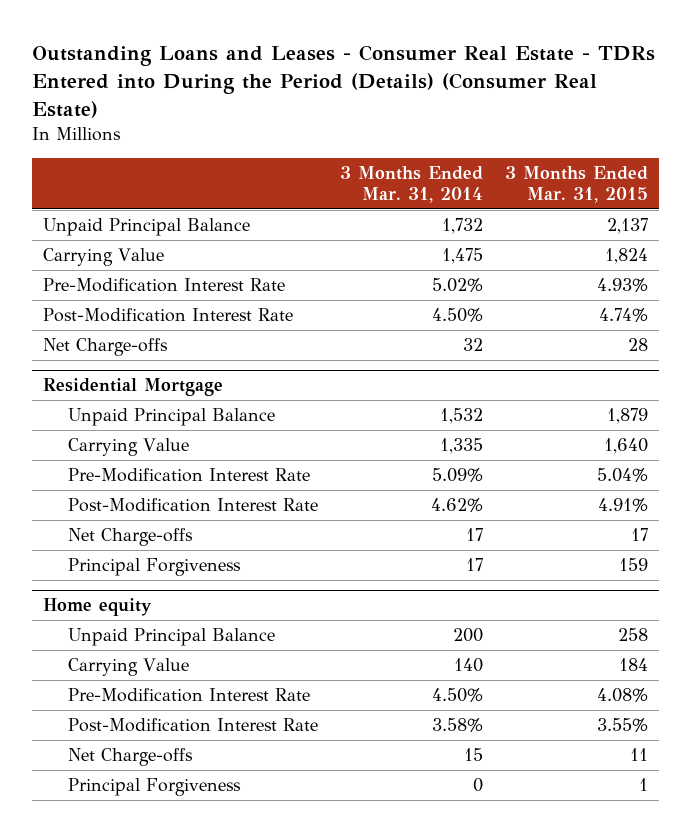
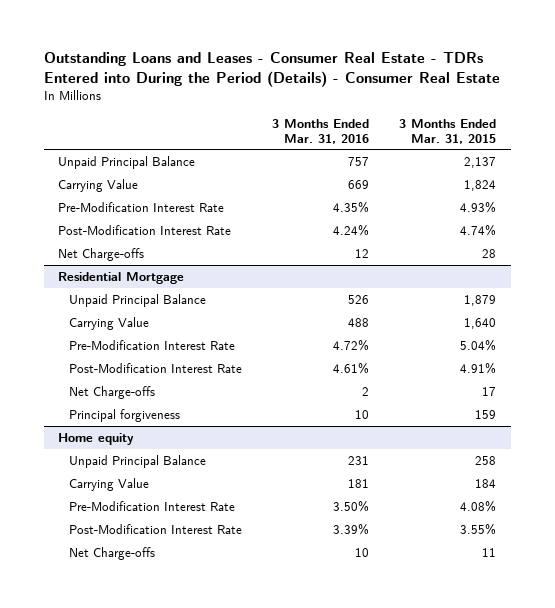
[32,45,656,119] Outstanding Loans and Leases - Consumer Real Estate - TDRs Entered into During the Period (Details) (Consumer Real Estate) -> [43,52,500,87] Outstanding Loans and Leases - Consumer Real Estate - TDRs Entered into During the Period (Details) - Consumer Real Estate
[340,166,484,204] 3 Months Ended Mar. 31, 2014 -> none
none -> [272,119,370,144] 3 Months Ended Mar. 31, 2016
[68,558,242,577] Principal Forgiveness -> [69,408,181,422] Principal forgiveness
[68,778,242,797] Principal Forgiveness -> none

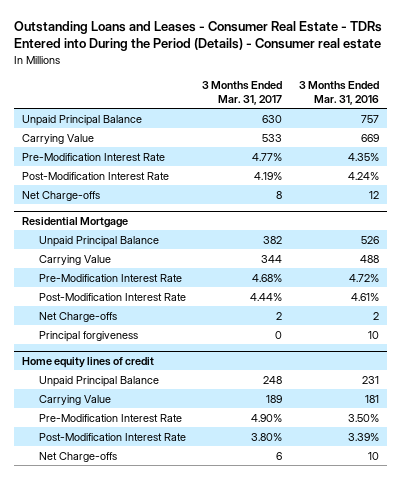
[43,52,500,87] Outstanding Loans and Leases - Consumer Real Estate - TDRs Entered into During the Period (Details) - Consumer Real Estate -> [13,21,382,52] Outstanding Loans and Leases - Consumer Real Estate - TDRs Entered into During the Period (Details) - Consumer real estate
[399,119,497,144] 3 Months Ended Mar. 31, 2015 -> none
none -> [202,80,283,105] 3 Months Ended Mar. 31, 2017
[58,432,135,445] Home equity -> [21,356,154,368] Home equity lines of credit

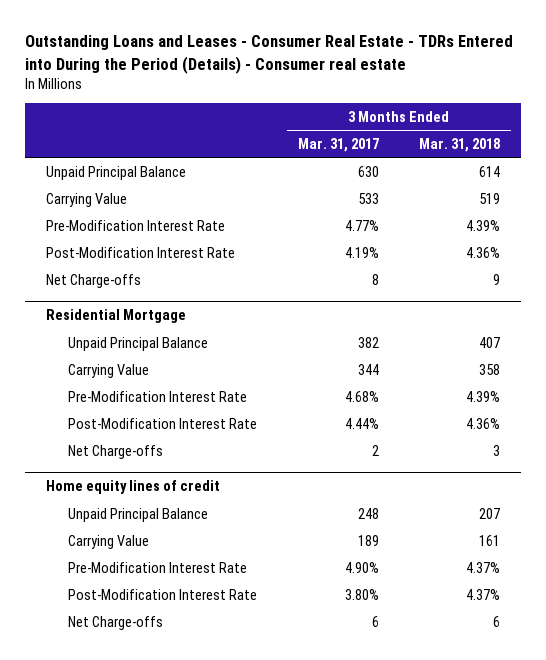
[298,80,379,105] 3 Months Ended Mar. 31, 2016 -> none
none -> [419,137,501,152] Mar. 31, 2018
[38,330,138,342] Principal forgiveness -> none

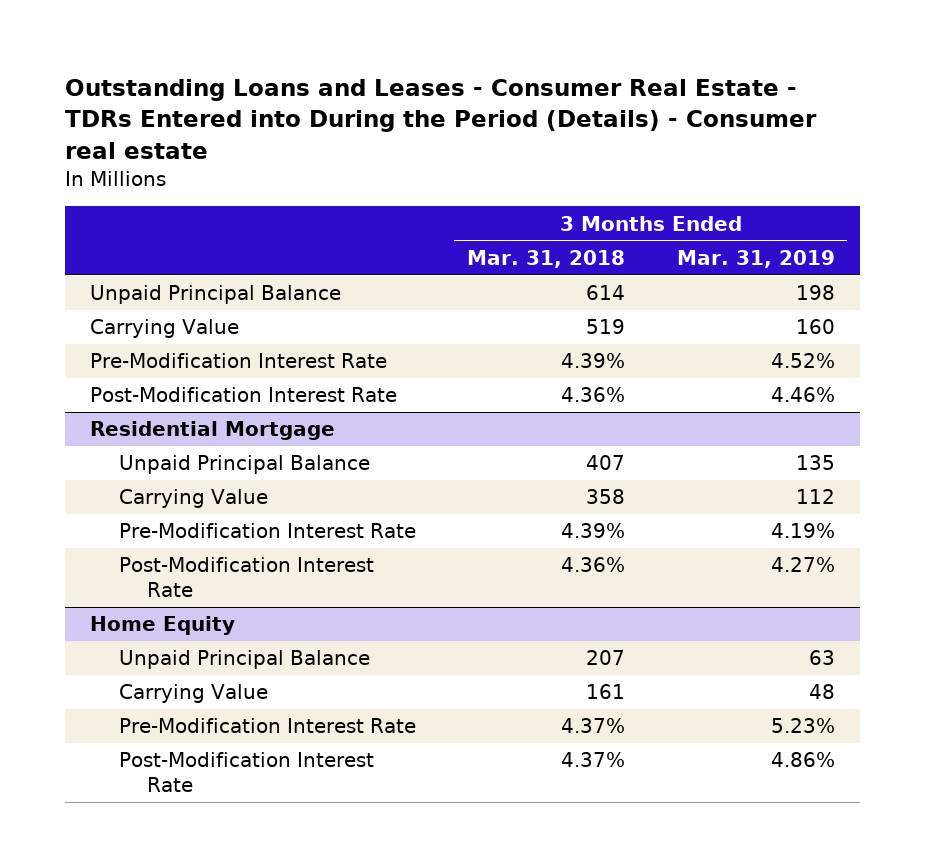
[297,137,379,152] Mar. 31, 2017 -> none
none -> [676,249,835,268] Mar. 31, 2019
[45,273,141,288] Net Charge-offs -> none
[67,444,163,459] Net Charge-offs -> none
[45,480,220,495] Home equity lines of credit -> [90,616,236,636] Home Equity
[67,615,163,630] Net Charge-offs -> none

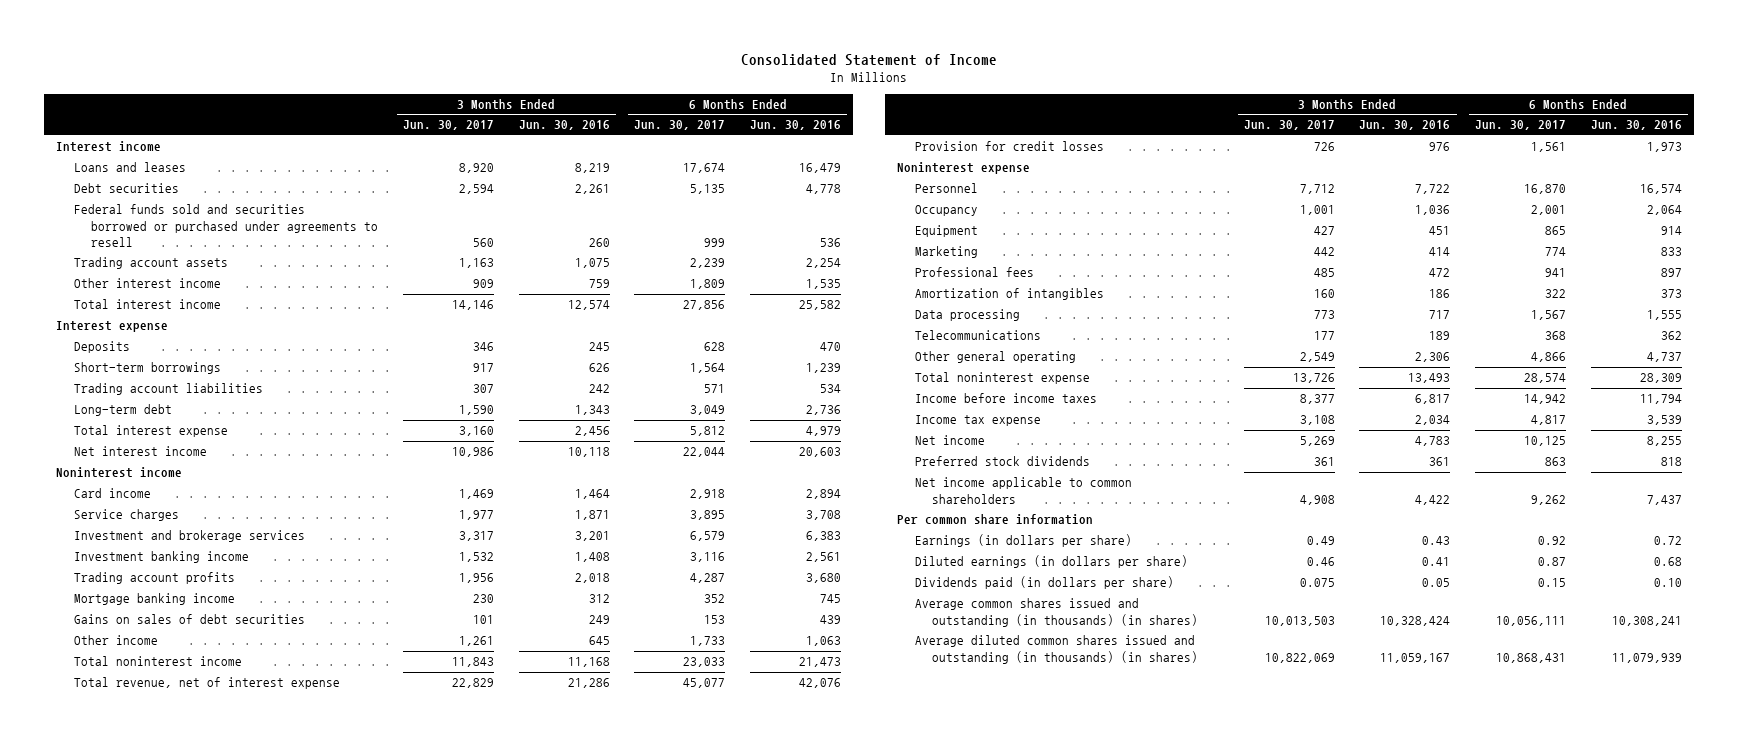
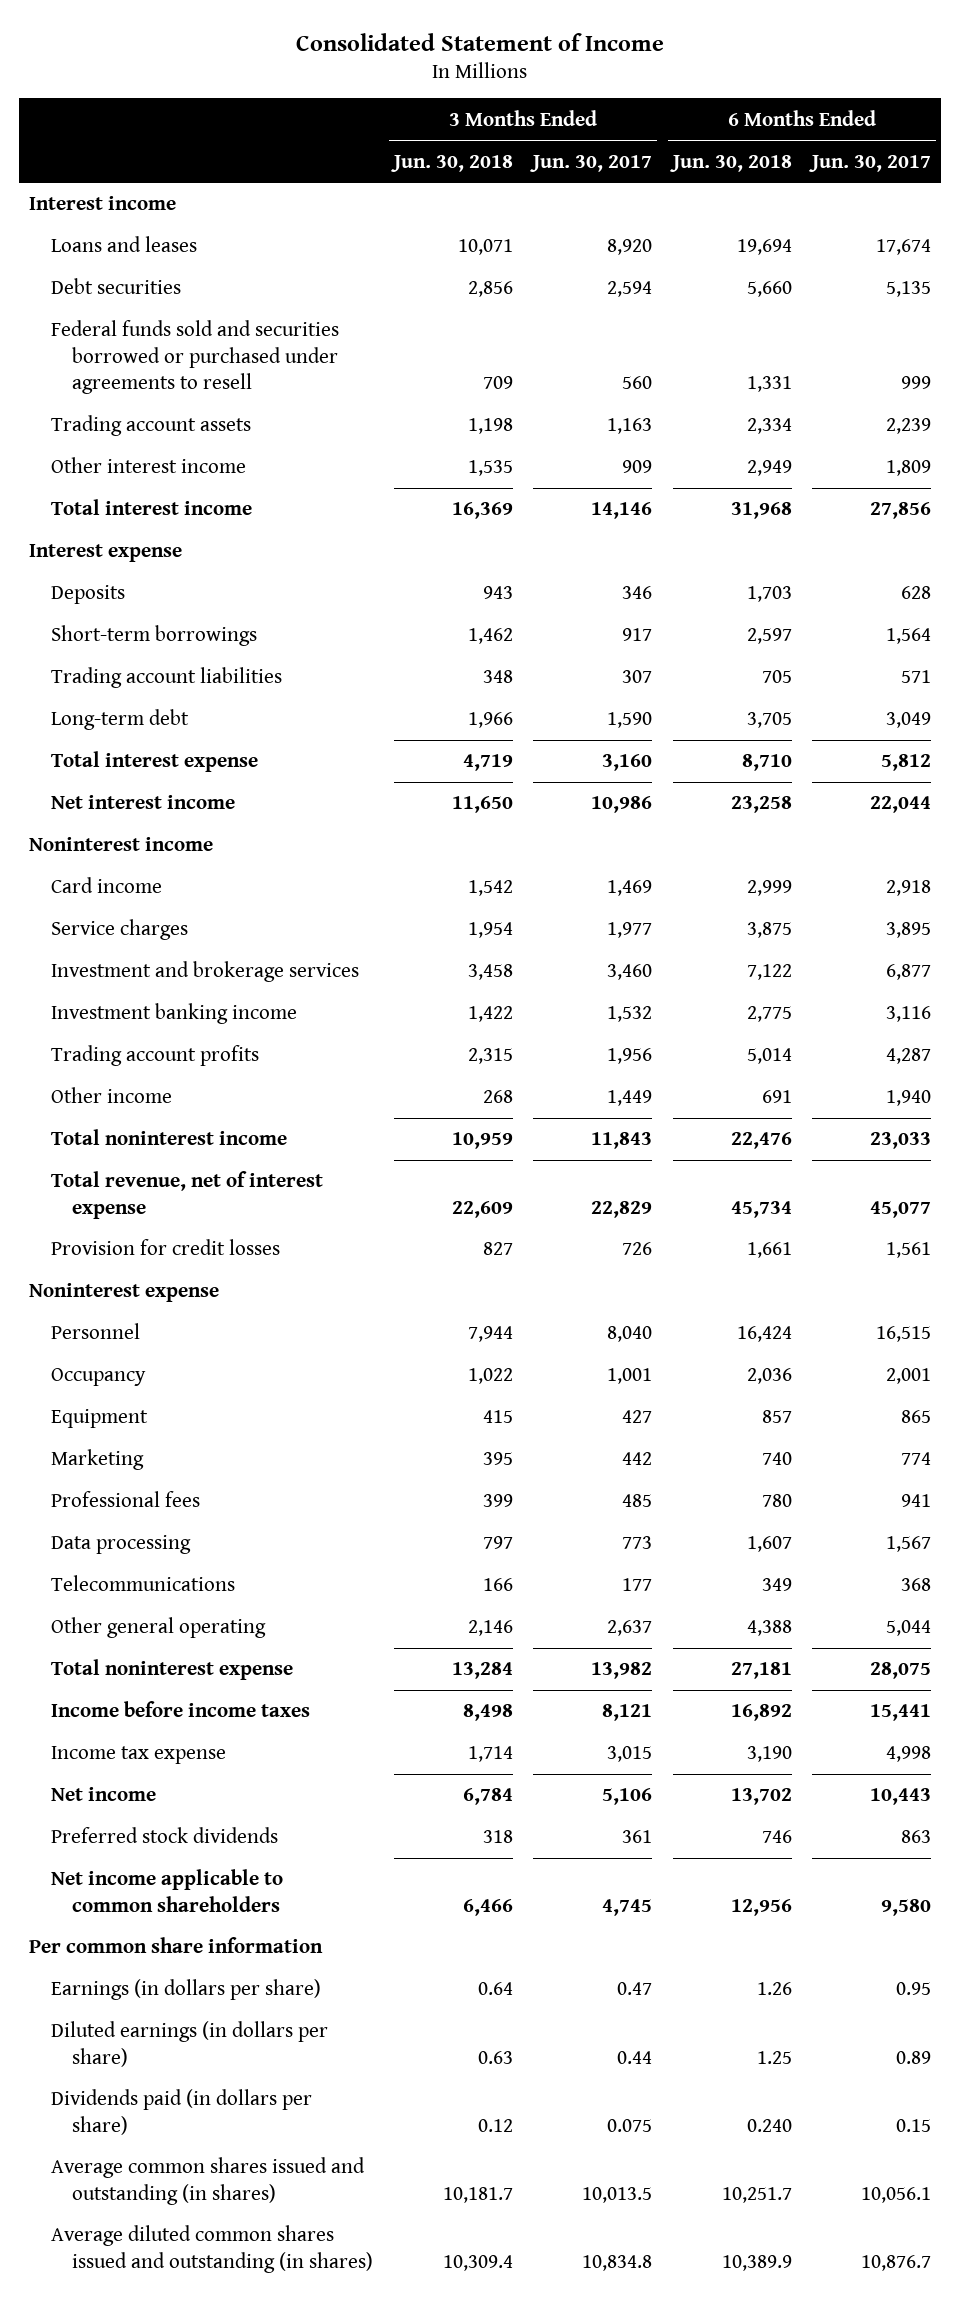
[518,120,610,131] Jun. 30, 2016 -> none
[749,120,841,131] Jun. 30, 2016 -> none
none -> [390,154,513,172] Jun. 30, 2018
none -> [669,154,792,172] Jun. 30, 2018
[458,531,494,542] 3,317 -> [607,964,653,981] 3,460
[690,531,726,542] 6,579 -> [886,964,932,981] 6,877
[73,593,235,606] Mortgage banking income -> none
[73,614,305,625] Gains on sales of debt securities -> none
[458,636,494,647] 1,261 -> [607,1090,653,1107] 1,449
[690,636,726,647] 1,733 -> [886,1090,932,1107] 1,940
[1299,184,1335,195] 7,712 -> [607,1326,653,1343] 8,040
[1524,184,1567,195] 16,870 -> [876,1326,932,1343] 16,515
[914,288,1104,301] Amortization of intangibles -> none
[1299,352,1335,363] 2,549 -> [607,1620,653,1637] 2,637
[1531,352,1567,363] 4,866 -> [886,1620,932,1637] 5,044
[1292,373,1335,384] 13,726 -> [591,1662,653,1680] 13,982
[1524,373,1567,384] 28,574 -> [870,1662,932,1680] 28,075
[1299,394,1335,405] 8,377 -> [602,1704,653,1722] 8,121
[1524,394,1567,405] 14,942 -> [870,1704,932,1722] 15,441
[1299,415,1335,426] 3,108 -> [607,1746,653,1763] 3,015
[1531,415,1567,426] 4,817 -> [886,1746,932,1763] 4,998
[1299,436,1335,447] 5,269 -> [602,1788,653,1806] 5,106
[1524,436,1567,447] 10,125 -> [870,1788,932,1806] 10,443
[1299,494,1335,505] 4,908 -> [602,1898,653,1916] 4,745
[1531,494,1567,505] 9,262 -> [881,1898,932,1916] 9,580
[1306,536,1335,546] 0.49 -> [617,1982,653,1996] 0.47
[1538,536,1567,546] 0.92 -> [896,1982,932,1996] 0.95
[1306,557,1335,567] 0.46 -> [617,2050,653,2064] 0.44
[1538,557,1567,567] 0.87 -> [896,2050,932,2064] 0.89
[914,598,1199,627] Average common shares issued and outstanding (in thousands) (in shares) -> [50,2157,365,2205] Average common shares issued and outstanding (in shares)
[1264,615,1335,626] 10,013,503 -> [582,2186,653,2203] 10,013.5
[1496,615,1567,626] 10,056,111 -> [861,2186,932,2203] 10,056.1
[914,635,1199,664] Average diluted common shares issued and outstanding (in thousands) (in shares) -> [50,2225,374,2273] Average diluted common shares issued and outstanding (in shares)
[1264,652,1335,663] 10,822,069 -> [582,2254,653,2271] 10,834.8
[1496,652,1567,663] 10,868,431 -> [861,2254,932,2271] 10,876.7

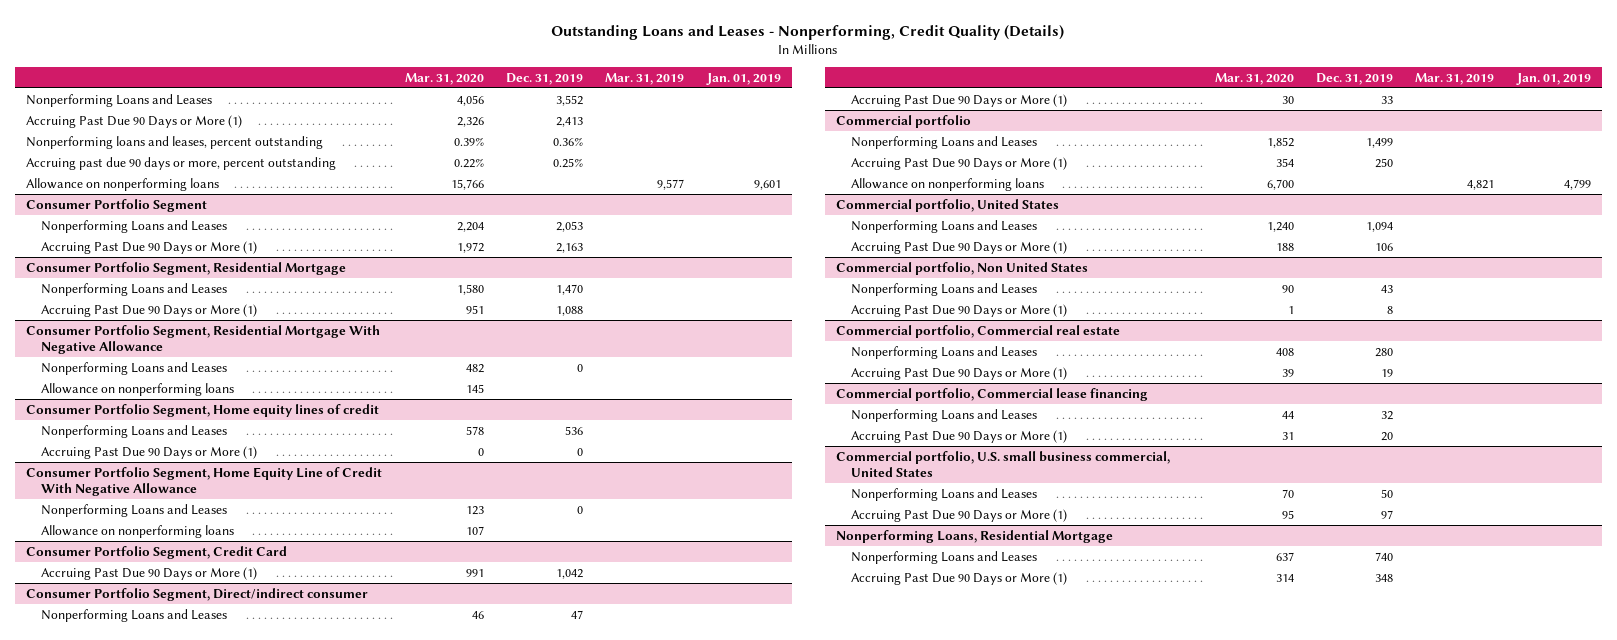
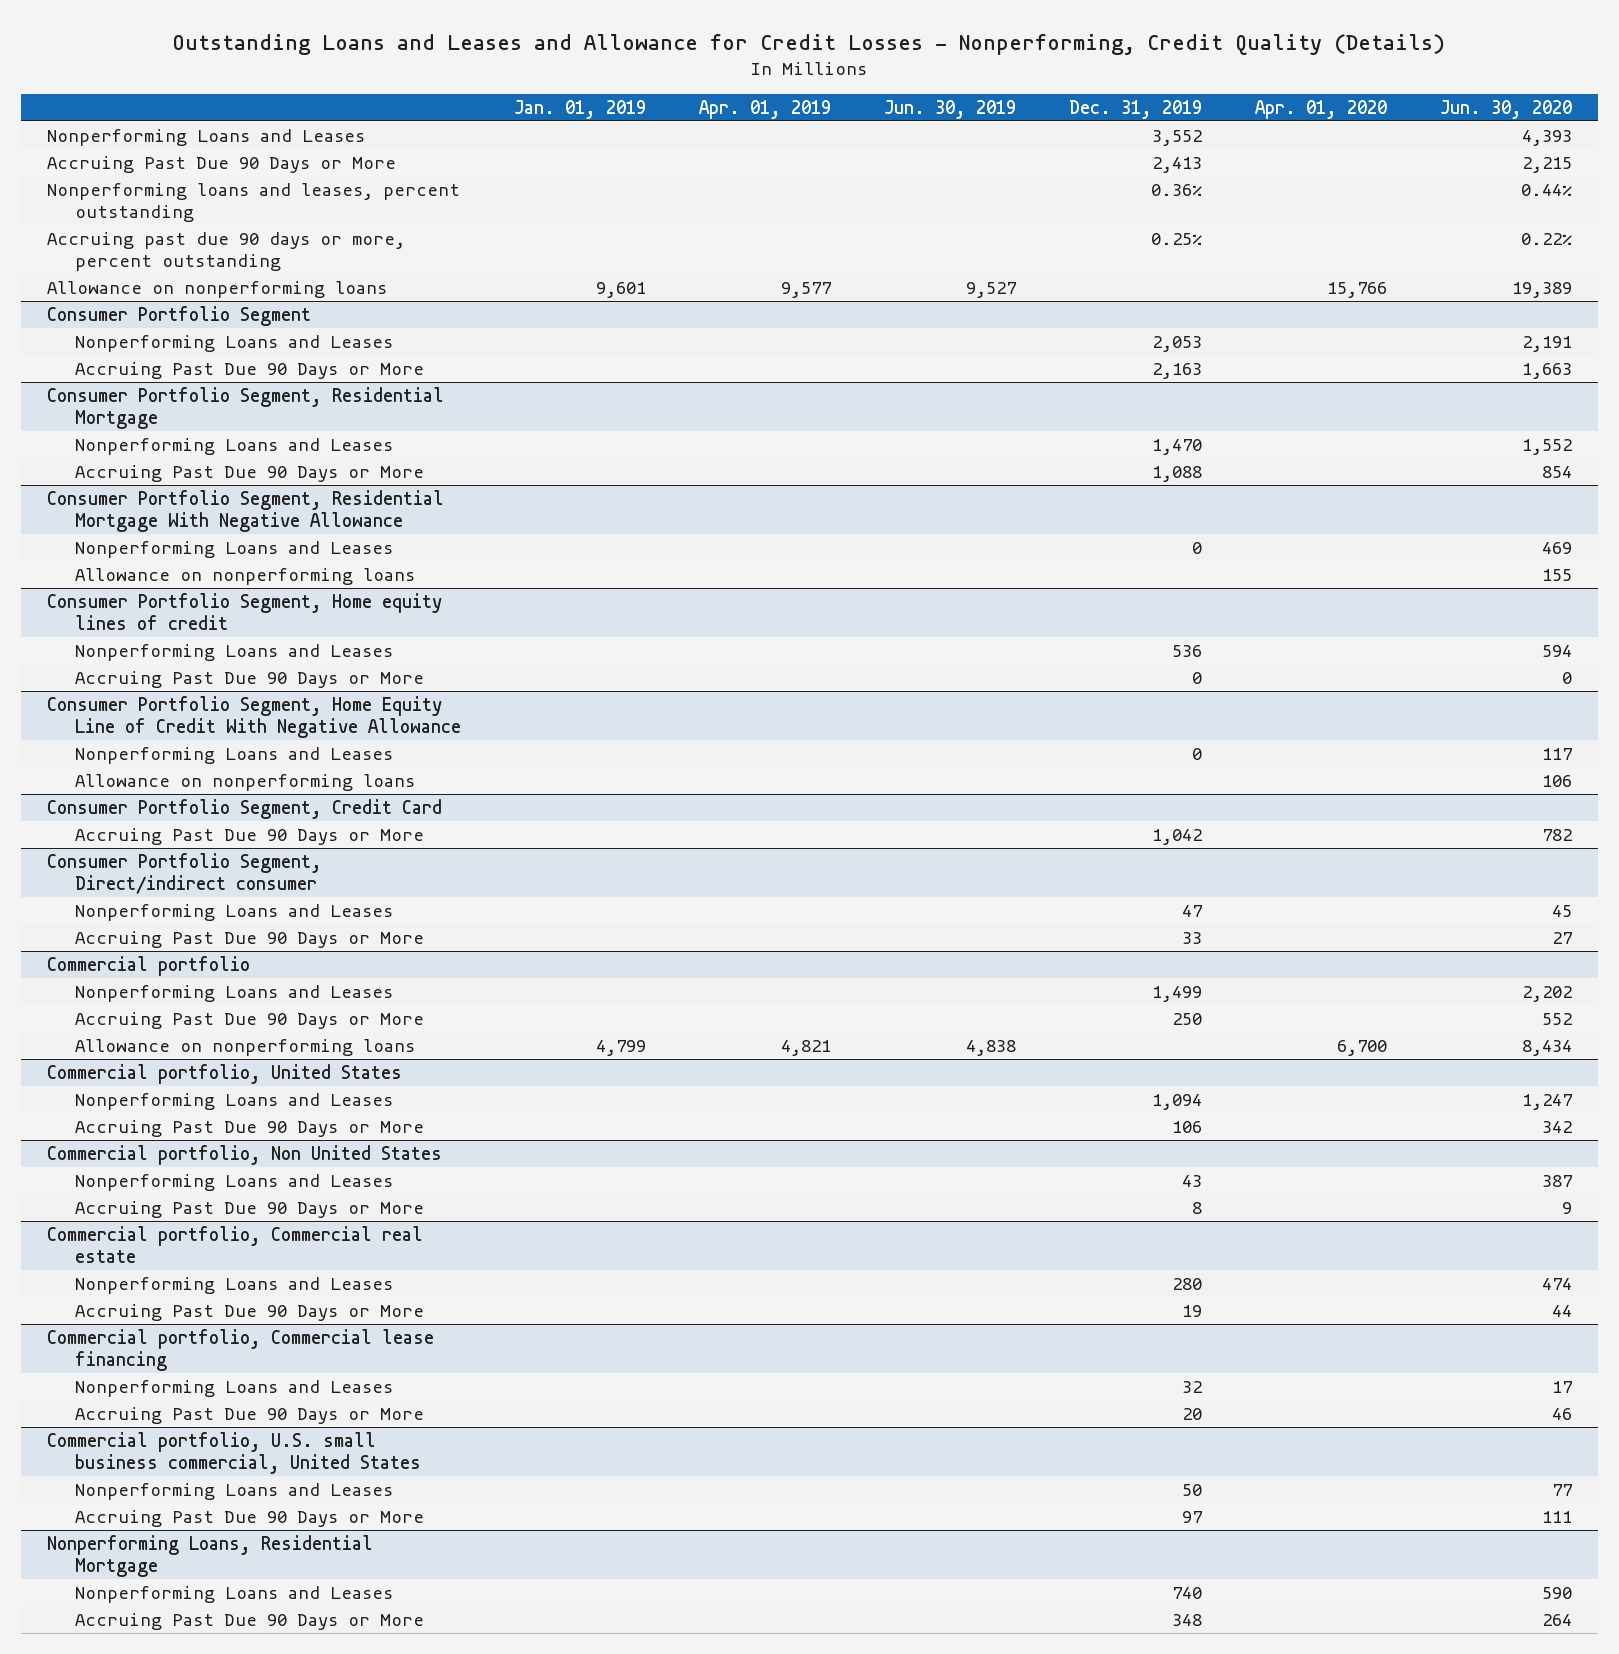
[551,24,1065,40] Outstanding Loans and Leases - Nonperforming, Credit Quality (Details) -> [172,33,1446,55] Outstanding Loans and Leases and Allowance for Credit Losses - Nonperforming, Credit Quality (Details)
[404,72,484,85] Mar. 31, 2020 -> none
[605,72,685,85] Mar. 31, 2019 -> none
none -> [698,99,831,119] Apr. 01, 2019
none -> [883,99,1016,119] Jun. 30, 2019
none -> [1254,99,1387,119] Apr. 01, 2020
none -> [1439,99,1572,119] Jun. 30, 2020
[26,114,243,128] Accruing Past Due 90 Days or More (1) -> [47,155,397,173] Accruing Past Due 90 Days or More
[40,240,257,254] Accruing Past Due 90 Days or More (1) -> [74,361,424,379] Accruing Past Due 90 Days or More
[40,303,257,317] Accruing Past Due 90 Days or More (1) -> [74,464,424,482] Accruing Past Due 90 Days or More
[40,445,257,459] Accruing Past Due 90 Days or More (1) -> [74,670,424,688] Accruing Past Due 90 Days or More
[40,566,257,580] Accruing Past Due 90 Days or More (1) -> [74,827,424,845] Accruing Past Due 90 Days or More
[850,93,1067,107] Accruing Past Due 90 Days or More (1) -> [74,930,424,948] Accruing Past Due 90 Days or More
[850,156,1067,170] Accruing Past Due 90 Days or More (1) -> [74,1011,424,1029] Accruing Past Due 90 Days or More
[850,240,1067,254] Accruing Past Due 90 Days or More (1) -> [74,1119,424,1137] Accruing Past Due 90 Days or More
[850,303,1067,317] Accruing Past Due 90 Days or More (1) -> [74,1200,424,1218] Accruing Past Due 90 Days or More
[850,366,1067,380] Accruing Past Due 90 Days or More (1) -> [74,1303,424,1321] Accruing Past Due 90 Days or More
[850,429,1067,443] Accruing Past Due 90 Days or More (1) -> [74,1406,424,1424] Accruing Past Due 90 Days or More
[850,508,1067,522] Accruing Past Due 90 Days or More (1) -> [74,1509,424,1527] Accruing Past Due 90 Days or More
[850,571,1067,585] Accruing Past Due 90 Days or More (1) -> [74,1612,424,1630] Accruing Past Due 90 Days or More

